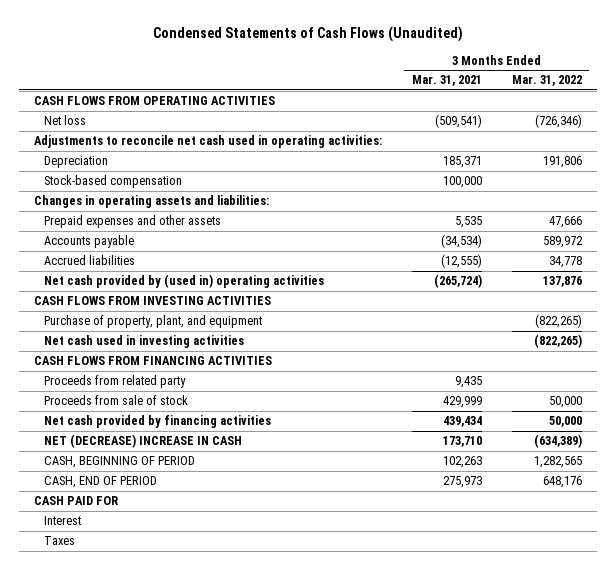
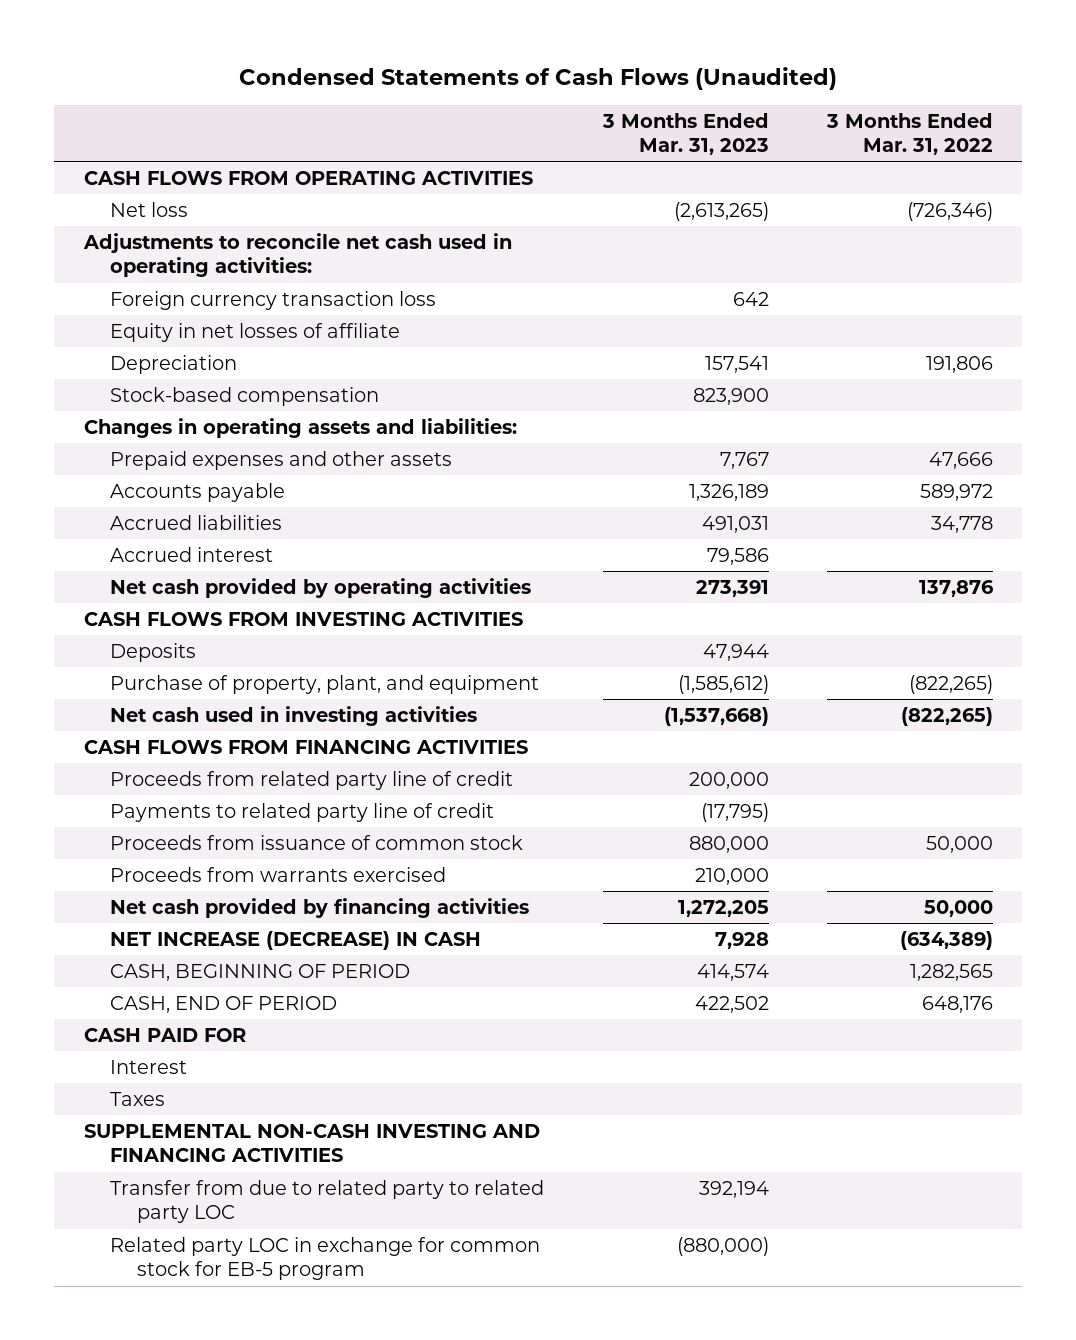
[411,75,482,87] Mar. 31, 2021 -> none
none -> [601,112,769,156] 3 Months Ended Mar. 31, 2023
none -> [110,291,437,311] Foreign currency transaction loss
none -> [110,323,401,343] Equity in net losses of affiliate
none -> [110,547,274,563] Accrued interest
[44,274,325,289] Net cash provided by (used in) operating activities -> [110,578,532,599] Net cash provided by operating activities
none -> [110,643,197,663] Deposits
[44,375,187,389] Proceeds from related party -> [110,771,514,791] Proceeds from related party line of credit
none -> [110,803,495,823] Payments to related party line of credit
[44,395,189,406] Proceeds from sale of stock -> [110,835,524,851] Proceeds from issuance of common stock
none -> [110,867,447,883] Proceeds from warrants exercised
[44,434,243,449] NET (DECREASE) INCREASE IN CASH -> [110,931,482,951] NET INCREASE (DECREASE) IN CASH
none -> [83,1124,540,1163] SUPPLEMENTAL NON-CASH INVESTING AND FINANCING ACTIVITIES
none -> [110,1180,545,1224] Transfer from due to related party to related party LOC
none -> [110,1237,541,1281] Related party LOC in exchange for common stock for EB-5 program

